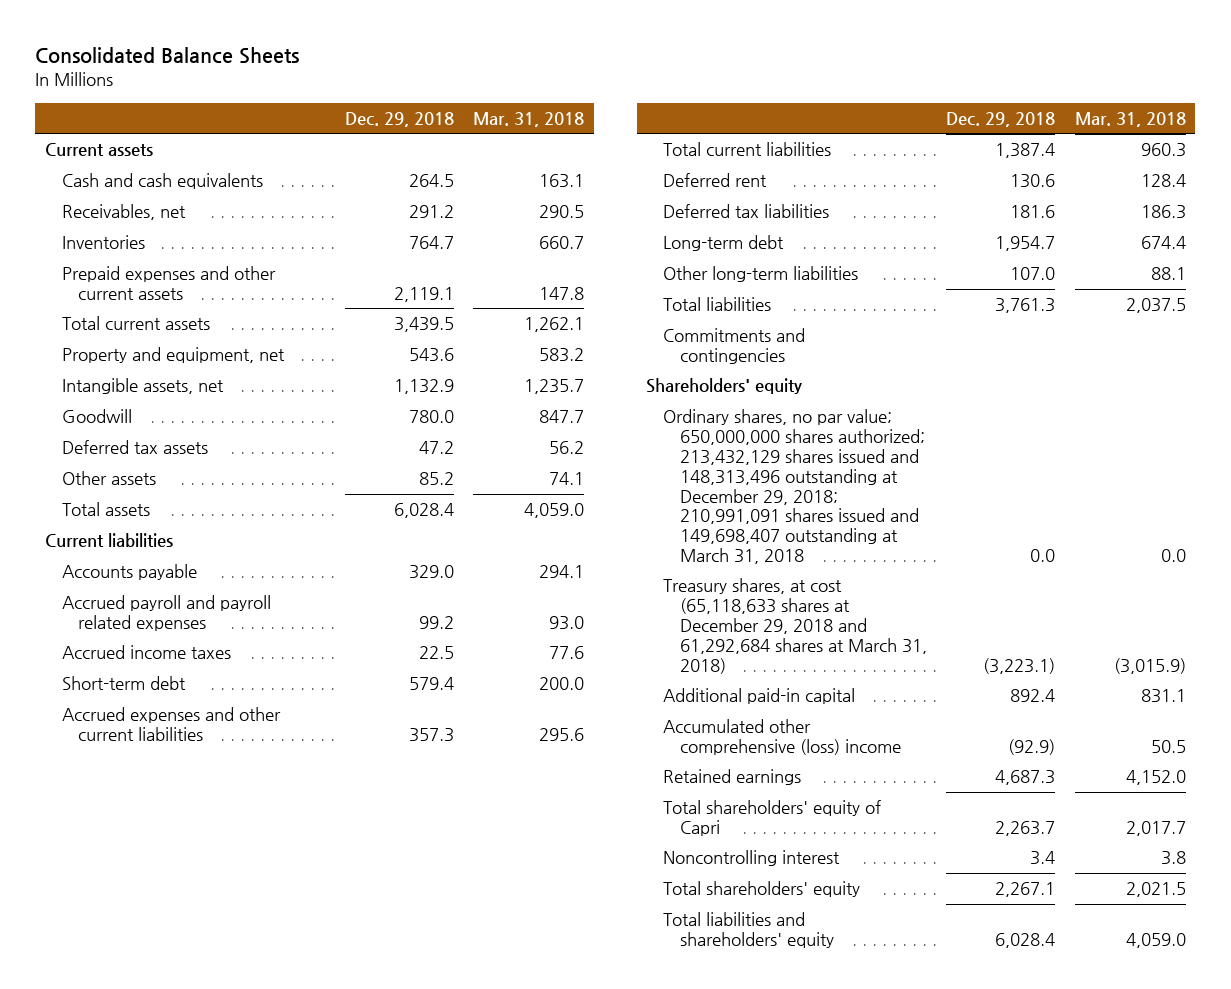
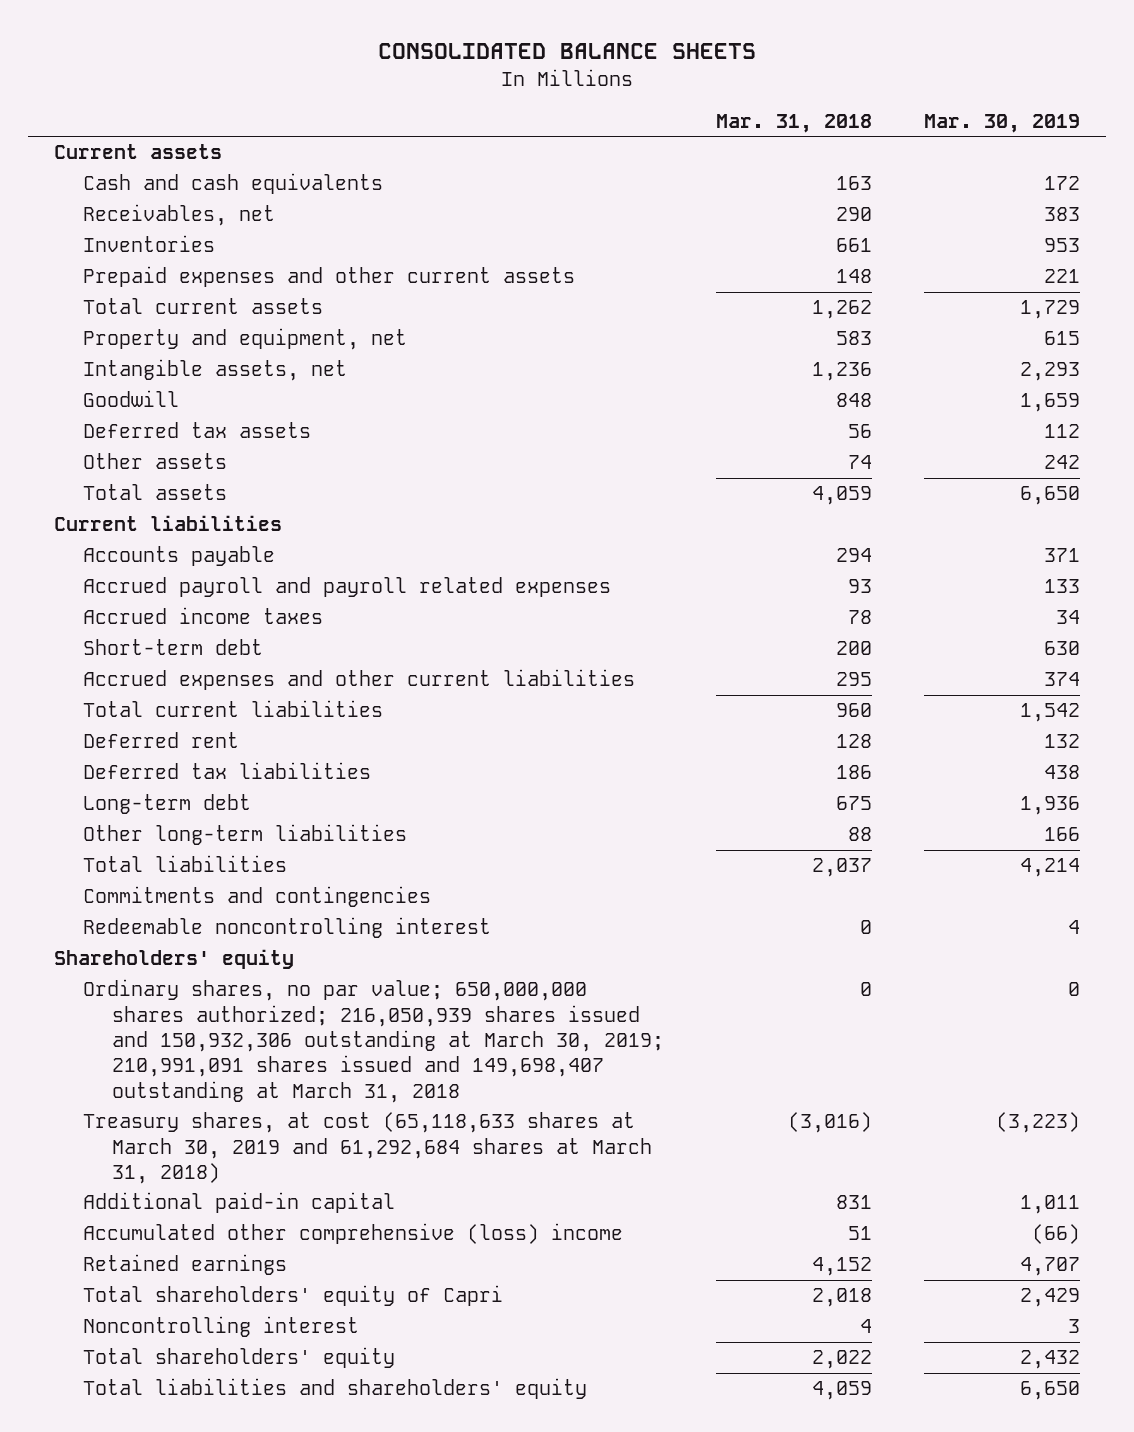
[35,47,300,65] Consolidated Balance Sheets -> [378,42,757,59] CONSOLIDATED BALANCE SHEETS
[344,111,454,127] Dec. 29, 2018 -> none
none -> [924,113,1081,133] Mar. 30, 2019
[539,174,585,189] 163.1 -> [836,176,873,191] 163
[539,205,585,219] 290.5 -> [836,207,873,222] 290
[539,236,585,250] 660.7 -> [836,238,873,253] 661
[539,287,585,301] 147.8 -> [836,269,873,284] 148
[524,317,585,333] 1,262.1 -> [812,300,873,320] 1,262
[539,348,585,363] 583.2 -> [836,331,873,346] 583
[524,379,585,395] 1,235.7 -> [812,362,873,382] 1,236
[539,410,585,424] 847.7 -> [836,393,873,408] 848
[549,441,585,455] 56.2 -> [848,424,873,439] 56
[549,472,585,486] 74.1 -> [848,455,873,470] 74
[524,503,585,519] 4,059.0 -> [812,486,873,506] 4,059
[539,565,585,579] 294.1 -> [836,548,873,563] 294
[549,616,585,631] 93.0 -> [848,579,873,594] 93
[549,646,585,660] 77.6 -> [848,610,873,625] 78
[539,677,585,691] 200.0 -> [836,641,873,656] 200
[539,728,585,742] 295.6 -> [836,672,873,687] 295
[1140,143,1186,158] 960.3 -> [836,703,873,718] 960
[1140,174,1186,188] 128.4 -> [836,734,873,749] 128
[1140,205,1186,220] 186.3 -> [836,765,873,780] 186
[1140,236,1186,250] 674.4 -> [836,796,873,811] 675
[1150,267,1186,281] 88.1 -> [848,827,873,842] 88
[1125,298,1186,314] 2,037.5 -> [812,858,873,878] 2,037
none -> [82,917,491,939] Redeemable noncontrolling interest
[663,409,925,565] Ordinary shares, no par value; 650,000,000 shares authorized; 213,432,129 shares issued and 148,313,496 outstanding at December 29, 2018; 210,991,091 shares issued and 149,698,407 outstanding at March 31, 2018 -> [82,979,664,1103] Ordinary shares, no par value; 650,000,000 shares authorized; 216,050,939 shares issued and 150,932,306 outstanding at March 30, 2019; 210,991,091 shares issued and 149,698,407 outstanding at March 31, 2018
[1160,549,1186,563] 0.0 -> [860,982,873,997] 0
[663,578,927,674] Treasury shares, at cost (65,118,633 shares at December 29, 2018 and 61,292,684 shares at March 31, 2018) -> [82,1112,652,1185] Treasury shares, at cost (65,118,633 shares at March 30, 2019 and 61,292,684 shares at March 31, 2018)
[1113,657,1186,674] (3,015.9) -> [788,1112,873,1134] (3,016)
[1140,689,1186,704] 831.1 -> [836,1195,873,1210] 831
[1150,740,1186,754] 50.5 -> [848,1226,873,1241] 51
[1125,770,1186,786] 4,152.0 -> [812,1257,873,1277] 4,152
[1125,821,1186,837] 2,017.7 -> [812,1288,873,1308] 2,018
[1160,851,1186,866] 3.8 -> [860,1319,873,1334] 4
[1125,882,1186,898] 2,021.5 -> [812,1350,873,1370] 2,022
[1125,933,1186,949] 4,059.0 -> [812,1381,873,1401] 4,059

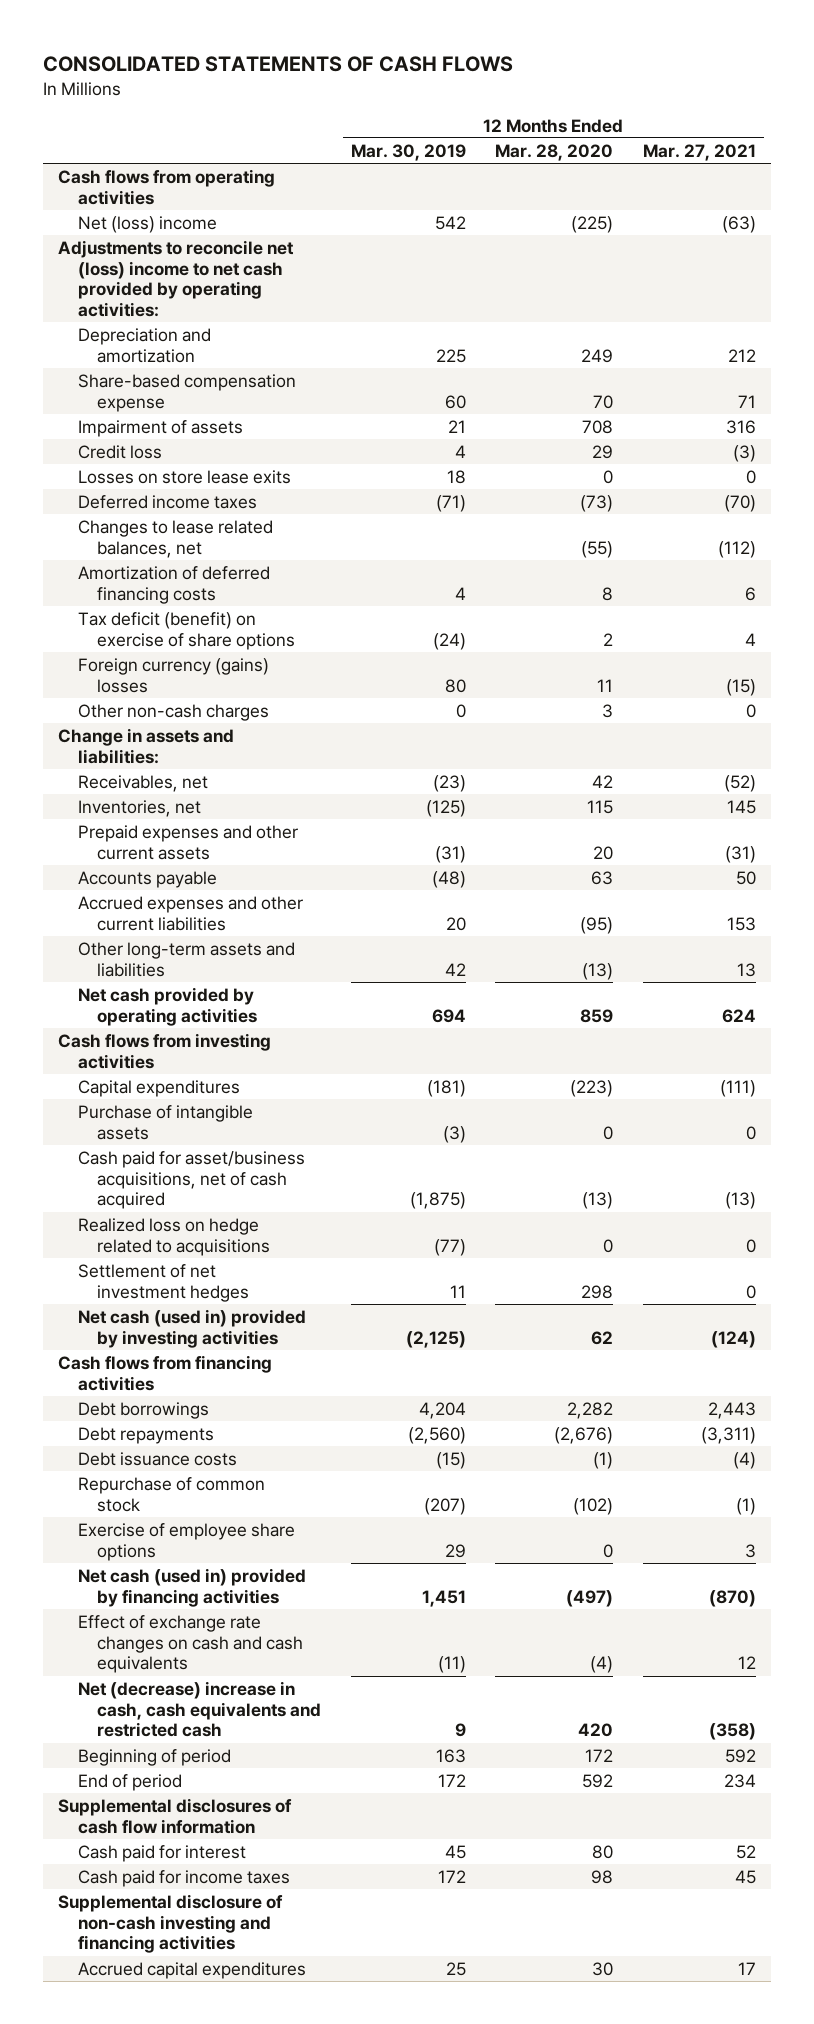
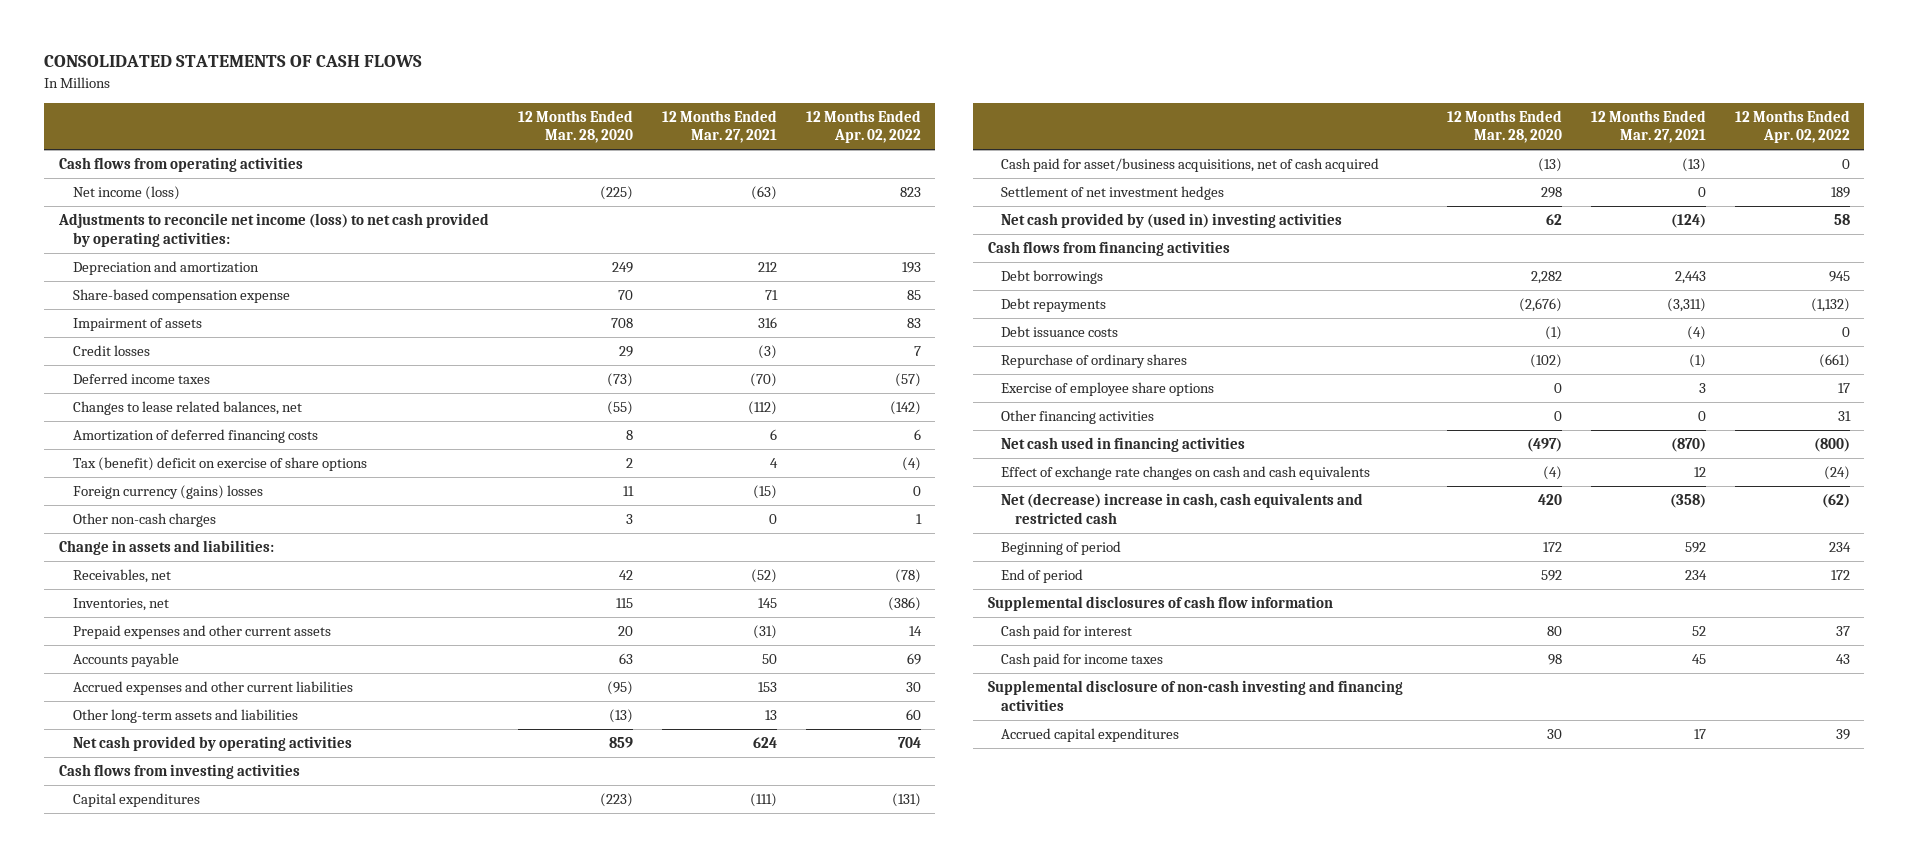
[350,143,466,161] Mar. 30, 2019 -> none
none -> [805,109,921,144] 12 Months Ended Apr. 02, 2022
[77,215,217,233] Net (loss) income -> [72,186,180,201] Net income (loss)
[58,239,295,318] Adjustments to reconcile net (loss) income to net cash provided by operating activities: -> [57,213,489,247] Adjustments to reconcile net income (loss) to net cash provided by operating activities:
[77,469,291,484] Losses on store lease exits -> none
[77,444,162,459] Credit loss -> [72,345,150,357] Credit losses
[77,611,295,650] Tax deficit (benefit) on exercise of share options -> [72,457,367,472] Tax (benefit) deficit on exercise of share options
[77,1104,253,1140] Purchase of intangible assets -> none
[77,1217,270,1256] Realized loss on hedge related to acquisitions -> none
[77,1308,306,1348] Net cash (used in) provided by investing activities -> [1001,213,1343,229] Net cash provided by (used in) investing activities
[77,1476,265,1512] Repurchase of common stock -> [1001,354,1188,369] Repurchase of ordinary shares
none -> [1001,410,1155,425] Other financing activities
[77,1567,306,1607] Net cash (used in) provided by financing activities -> [1001,437,1246,453] Net cash used in financing activities

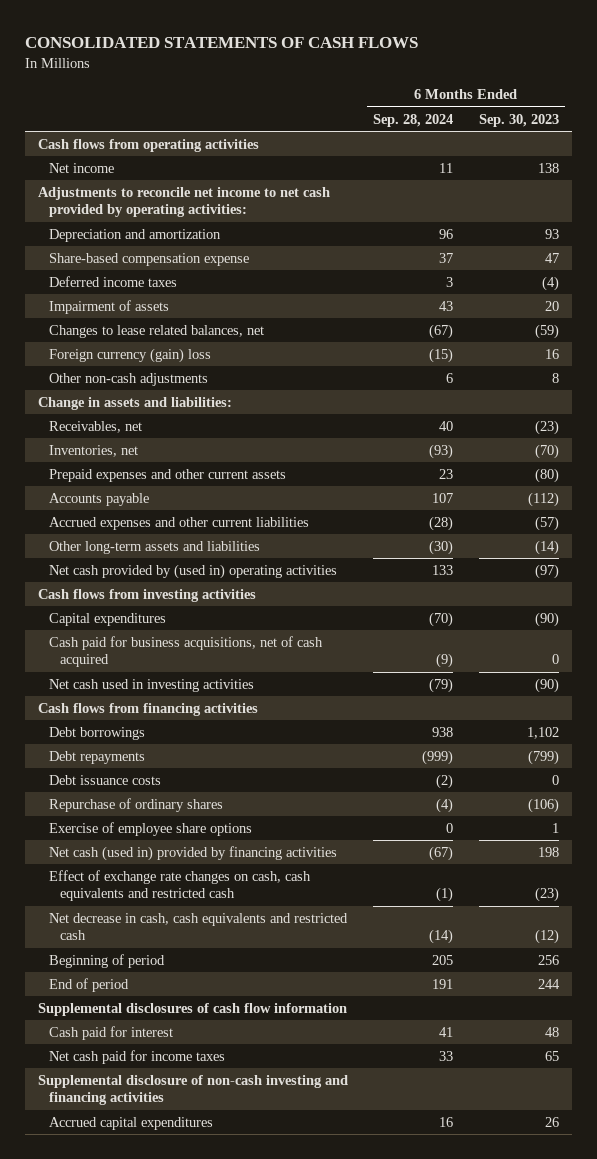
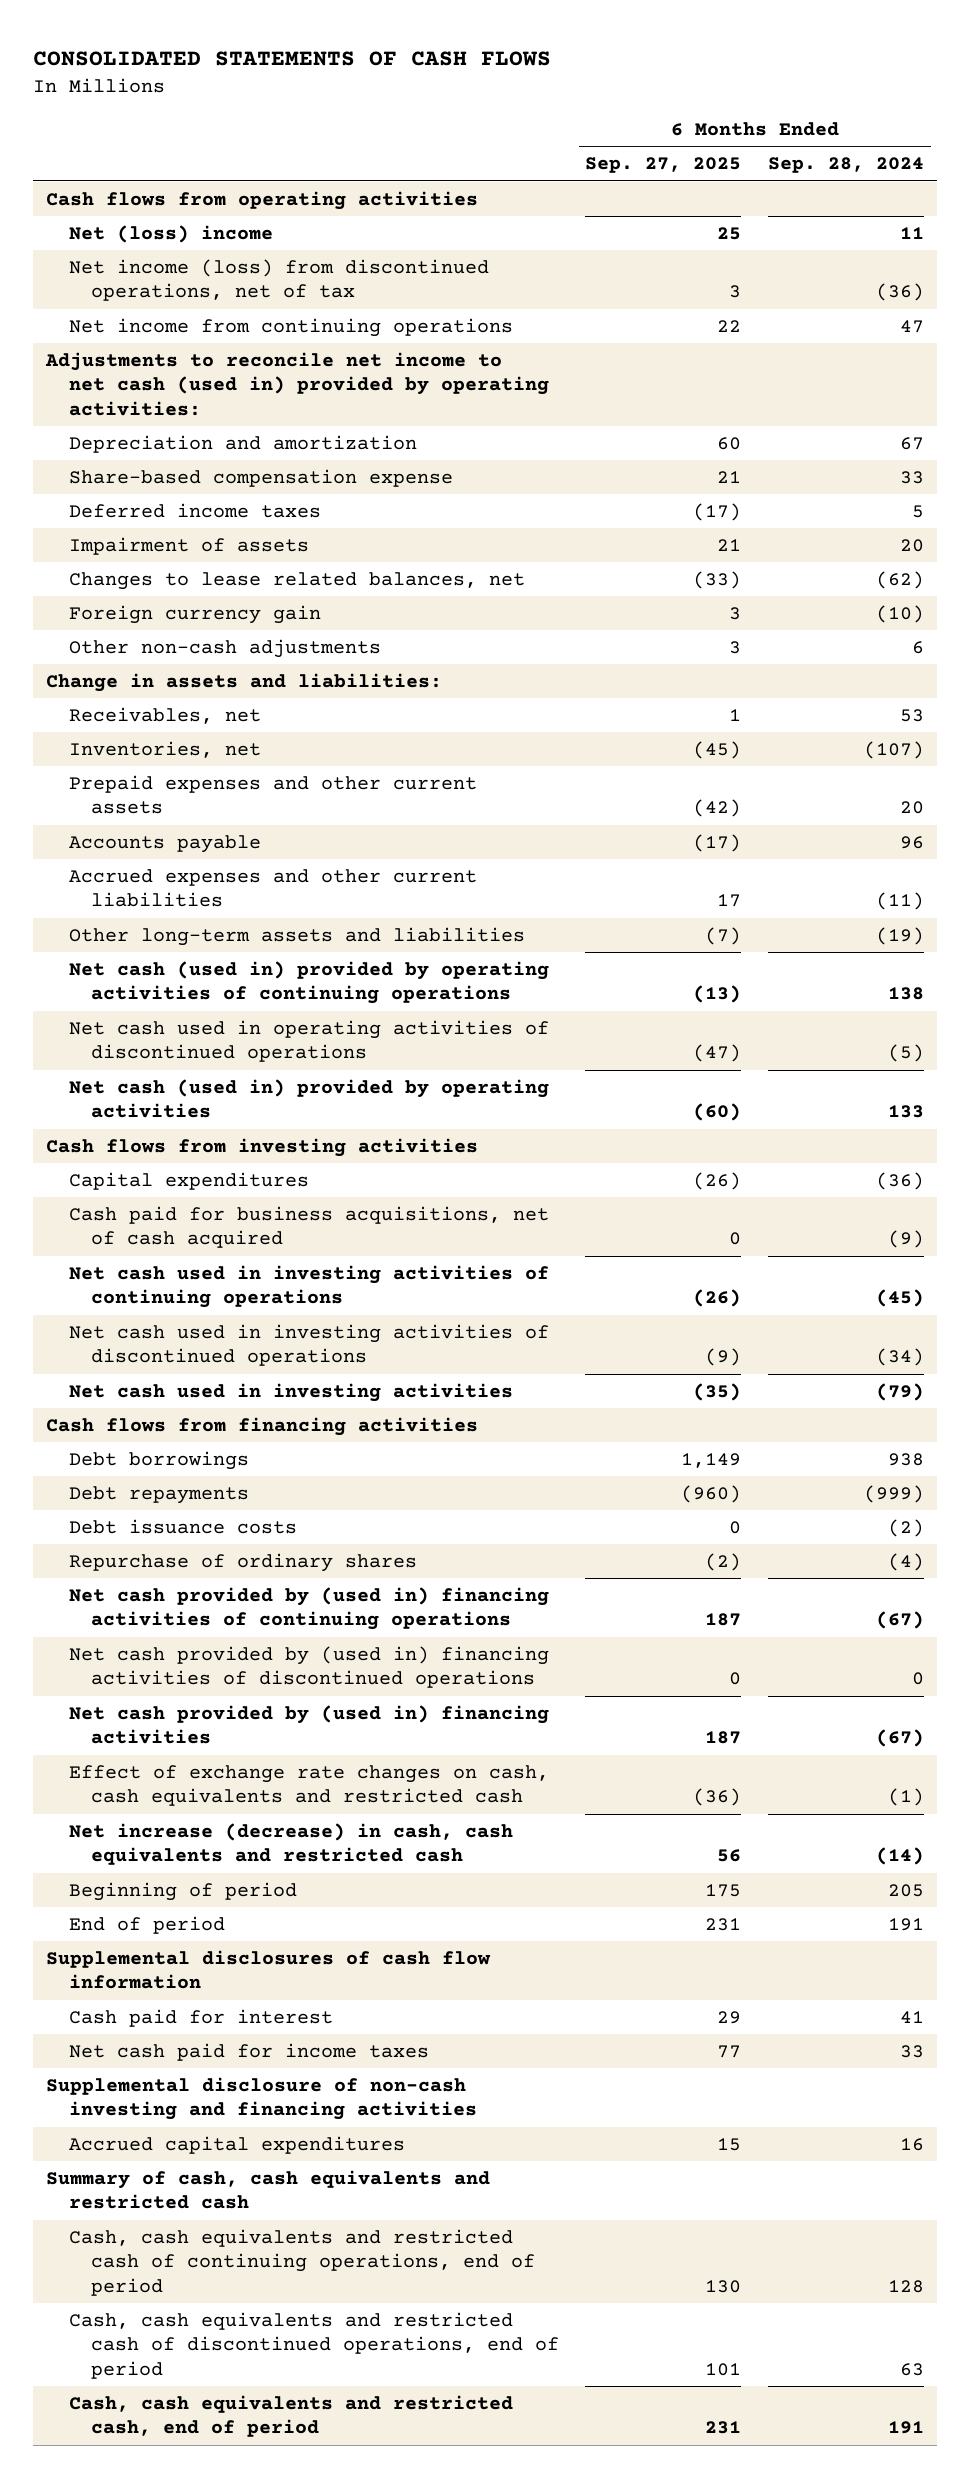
[478,113,559,127] Sep. 30, 2023 -> none
none -> [585,157,742,174] Sep. 27, 2025
[49,162,115,173] Net income -> [68,225,273,244] Net (loss) income
none -> [68,259,489,302] Net income (loss) from discontinued operations, net of tax
none -> [68,318,513,338] Net income from continuing operations
[37,186,330,218] Adjustments to reconcile net income to net cash provided by operating activities: -> [45,352,549,416] Adjustments to reconcile net income to net cash (used in) provided by operating activities:
[439,228,454,239] 96 -> [899,437,924,451] 67
[439,252,454,263] 37 -> [899,471,924,485] 33
[446,276,454,287] 3 -> [911,505,924,519] 5
[439,300,454,311] 43 -> [899,539,924,553] 20
[429,323,454,339] (67) -> [875,571,924,590] (62)
[49,347,212,363] Foreign currency (gain) loss -> [68,605,321,625] Foreign currency gain
[429,347,454,363] (15) -> [875,605,924,624] (10)
[439,420,454,431] 40 -> [899,709,924,723] 53
[429,443,454,459] (93) -> [863,741,924,760] (107)
[439,468,454,479] 23 -> [899,801,924,815] 20
[432,492,454,503] 107 -> [899,836,924,850] 96
[429,515,454,531] (28) -> [875,892,924,911] (11)
[429,539,454,555] (30) -> [875,927,924,946] (19)
none -> [68,961,549,1005] Net cash (used in) provided by operating activities of continuing operations
none -> [68,1020,549,1063] Net cash used in operating activities of discontinued operations
[49,563,338,579] Net cash provided by (used in) operating activities -> [68,1079,549,1119] Net cash (used in) provided by operating activities
[429,611,454,627] (70) -> [875,1172,924,1191] (36)
none -> [68,1265,549,1309] Net cash used in investing activities of continuing operations
none -> [68,1324,549,1367] Net cash used in investing activities of discontinued operations
[49,821,253,836] Exercise of employee share options -> none
none -> [68,1587,549,1631] Net cash provided by (used in) financing activities of continuing operations
none -> [68,1646,549,1689] Net cash provided by (used in) financing activities of discontinued operations
[49,845,338,861] Net cash (used in) provided by financing activities -> [68,1705,549,1745] Net cash provided by (used in) financing activities
[49,912,349,941] Net decrease in cash, cash equivalents and restricted cash -> [68,1823,513,1866] Net increase (decrease) in cash, cash equivalents and restricted cash
none -> [46,2170,491,2210] Summary of cash, cash equivalents and restricted cash
none -> [68,2229,535,2296] Cash, cash equivalents and restricted cash of continuing operations, end of period
none -> [68,2312,559,2379] Cash, cash equivalents and restricted cash of discontinued operations, end of period
none -> [68,2395,513,2438] Cash, cash equivalents and restricted cash, end of period

